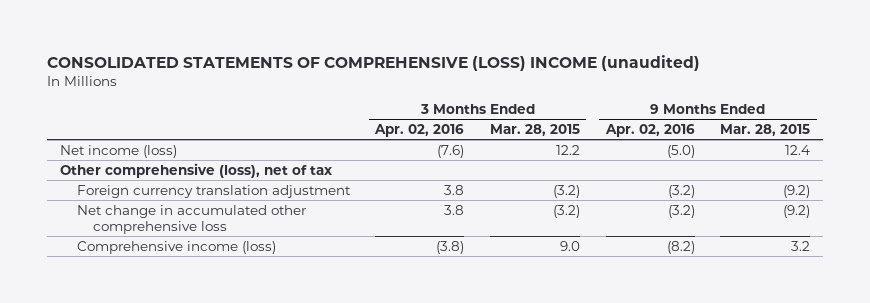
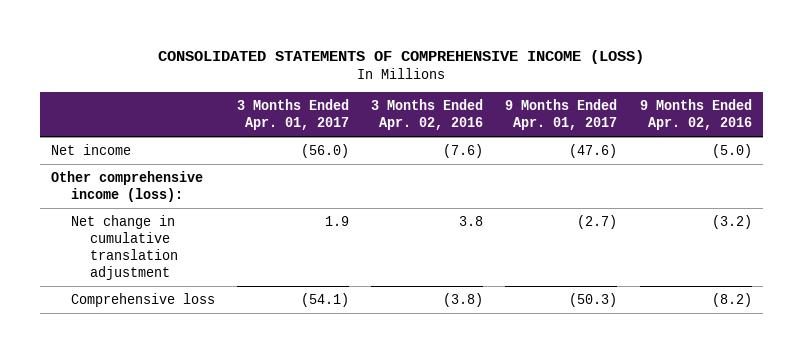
[46,54,700,71] CONSOLIDATED STATEMENTS OF COMPREHENSIVE (LOSS) INCOME (unaudited) -> [158,49,645,64] CONSOLIDATED STATEMENTS OF COMPREHENSIVE INCOME (LOSS)
[489,124,580,137] Mar. 28, 2015 -> none
[720,124,811,137] Mar. 28, 2015 -> none
none -> [236,99,349,131] 3 Months Ended Apr. 01, 2017
none -> [505,99,618,131] 9 Months Ended Apr. 01, 2017
[76,204,306,234] Net change in accumulated other comprehensive loss -> none
[59,144,177,158] Net income (loss) -> [50,143,131,155] Net income
[59,162,332,178] Other comprehensive (loss), net of tax -> [50,170,203,203] Other comprehensive income (loss):
[76,184,351,198] Foreign currency translation adjustment -> [70,214,179,281] Net change in cumulative translation adjustment
[76,240,276,254] Comprehensive income (loss) -> [70,292,215,307] Comprehensive loss

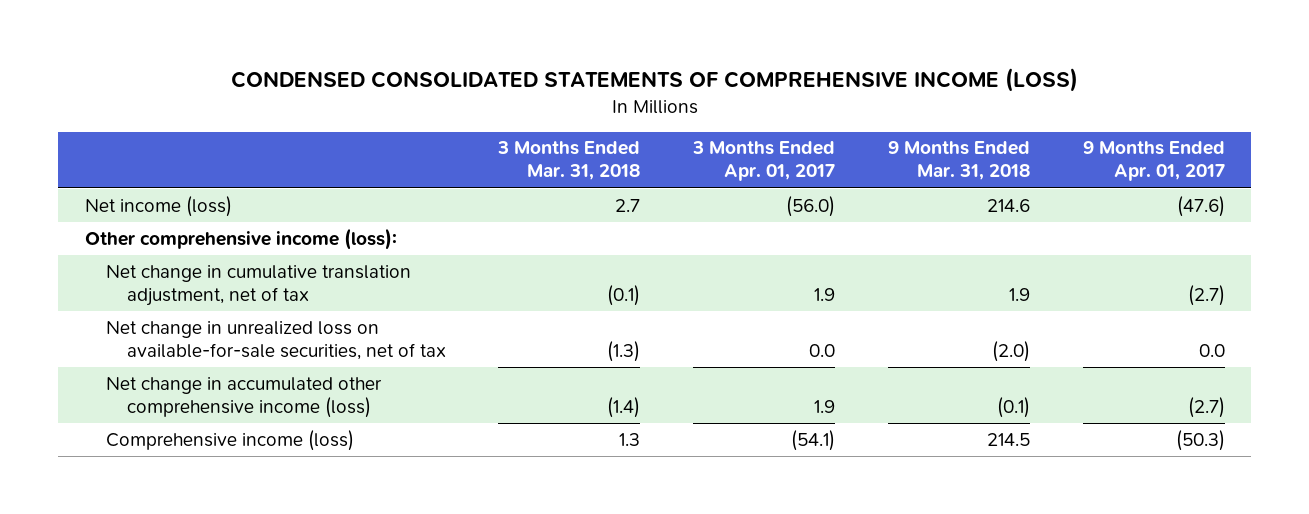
[158,49,645,64] CONSOLIDATED STATEMENTS OF COMPREHENSIVE INCOME (LOSS) -> [230,68,1078,93] CONDENSED CONSOLIDATED STATEMENTS OF COMPREHENSIVE INCOME (LOSS)
[371,99,484,131] 3 Months Ended Apr. 02, 2016 -> none
[639,99,752,131] 9 Months Ended Apr. 02, 2016 -> none
none -> [497,141,641,181] 3 Months Ended Mar. 31, 2018
none -> [887,141,1030,181] 9 Months Ended Mar. 31, 2018
[50,143,131,155] Net income -> [84,195,232,217] Net income (loss)
[70,214,179,281] Net change in cumulative translation adjustment -> [105,264,411,306] Net change in cumulative translation adjustment, net of tax
none -> [105,320,446,360] Net change in unrealized loss on available-for-sale securities, net of tax
none -> [105,376,382,418] Net change in accumulated other comprehensive income (loss)
[70,292,215,307] Comprehensive loss -> [105,429,354,451] Comprehensive income (loss)

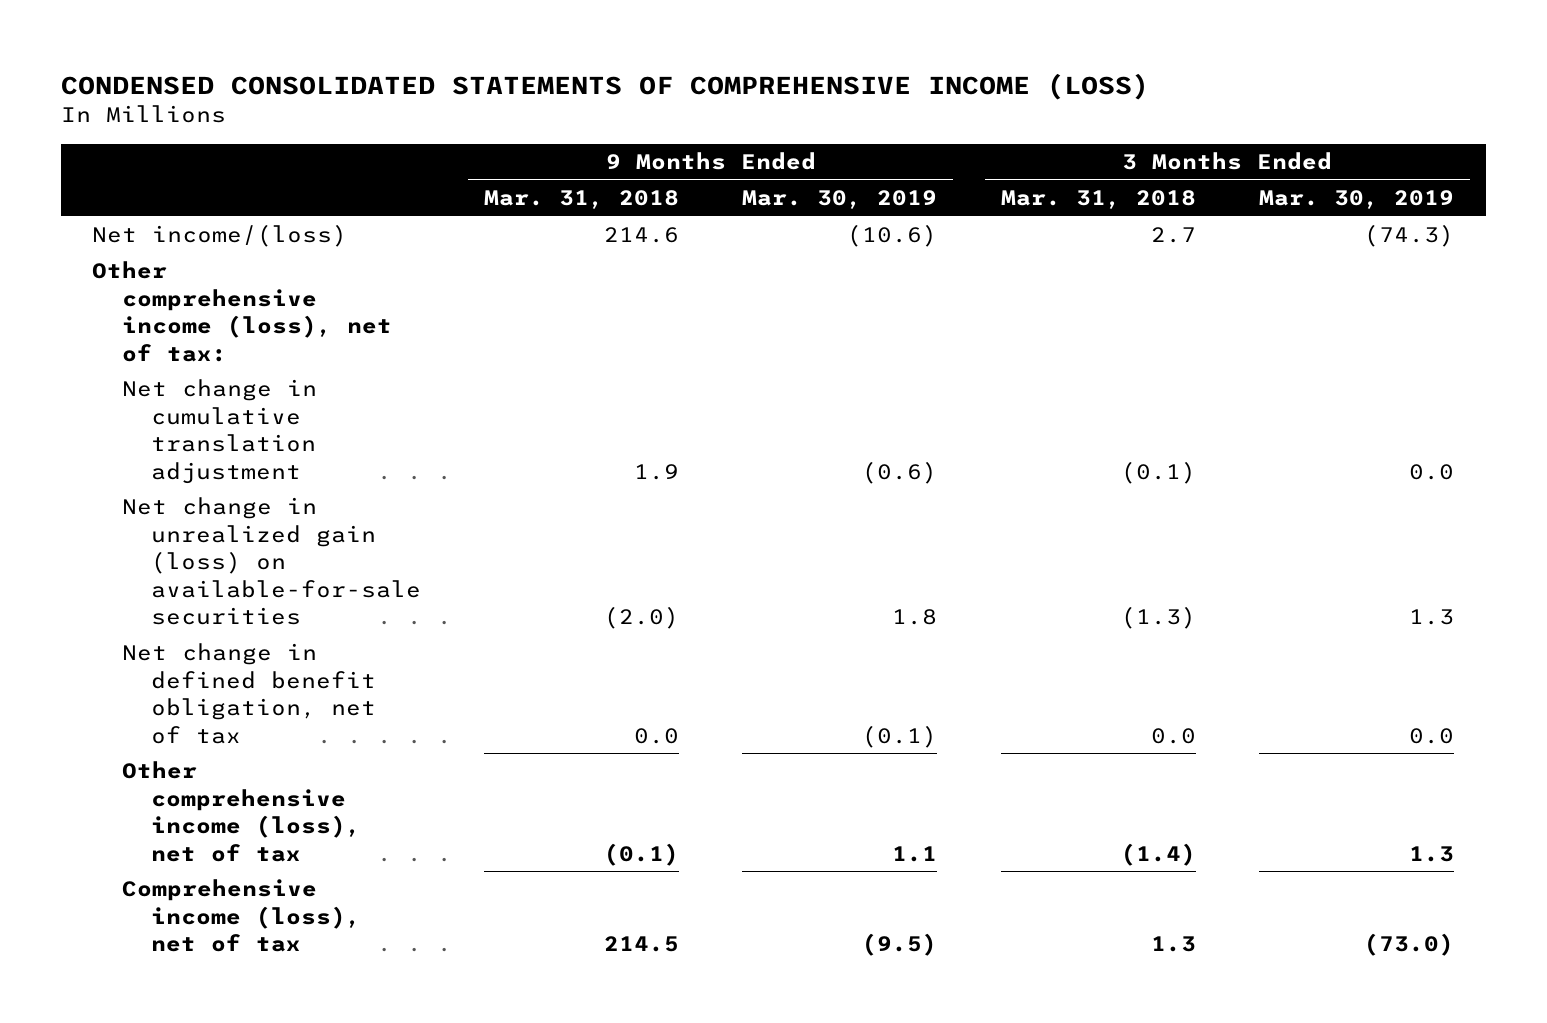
[692,141,836,182] 3 Months Ended Apr. 01, 2017 -> none
[1082,141,1225,182] 9 Months Ended Apr. 01, 2017 -> none
none -> [742,190,938,210] Mar. 30, 2019
none -> [1259,190,1455,210] Mar. 30, 2019
[84,195,232,217] Net income (loss) -> [92,224,348,248] Net income/(loss)
[84,227,397,250] Other comprehensive income (loss): -> [92,261,392,362] Other comprehensive income (loss), net of tax:
[105,264,411,306] Net change in cumulative translation adjustment, net of tax -> [121,379,317,484] Net change in cumulative translation adjustment
[105,320,446,360] Net change in unrealized loss on available-for-sale securities, net of tax -> [121,497,421,626] Net change in unrealized gain (loss) on available-for-sale securities
none -> [121,643,376,744] Net change in defined benefit obligation, net of tax
[105,376,382,418] Net change in accumulated other comprehensive income (loss) -> [121,761,361,862] Other comprehensive income (loss), net of tax
[105,429,354,451] Comprehensive income (loss) -> [121,879,361,953] Comprehensive income (loss), net of tax

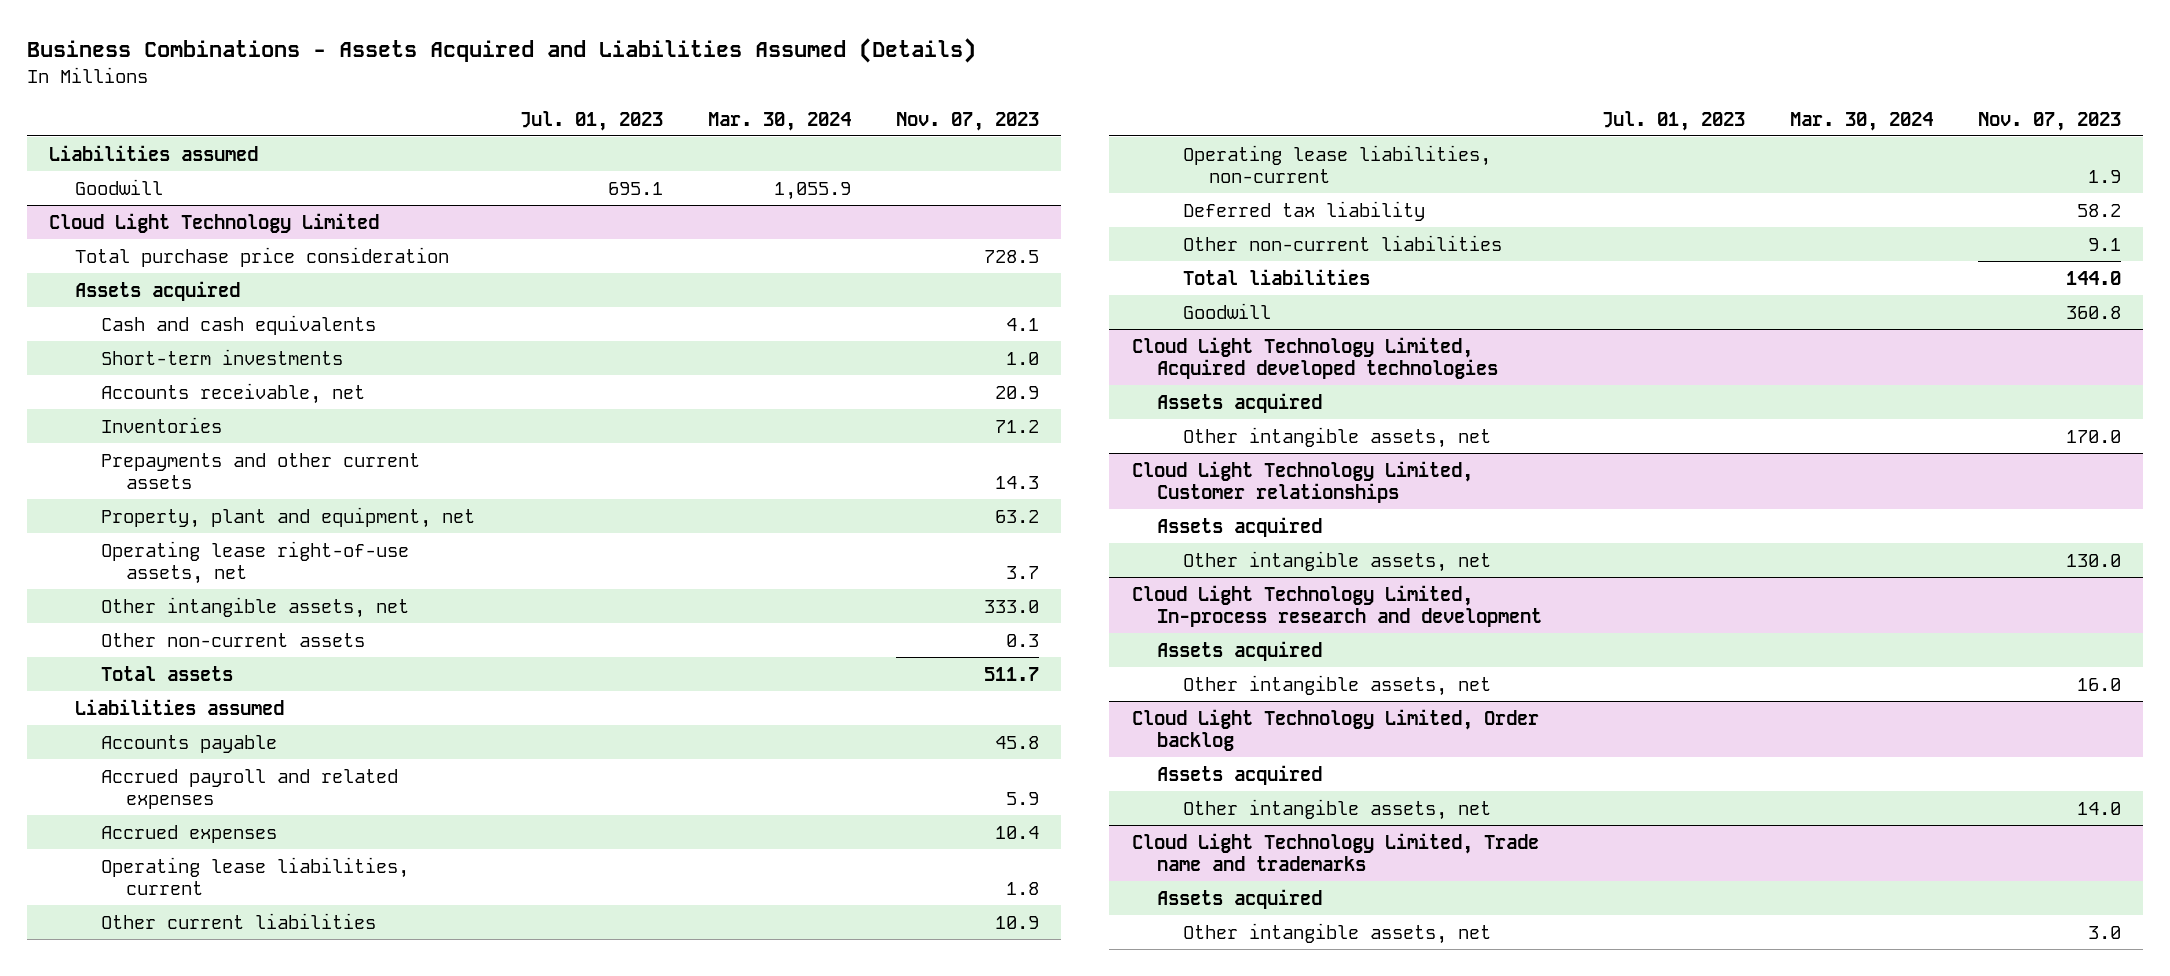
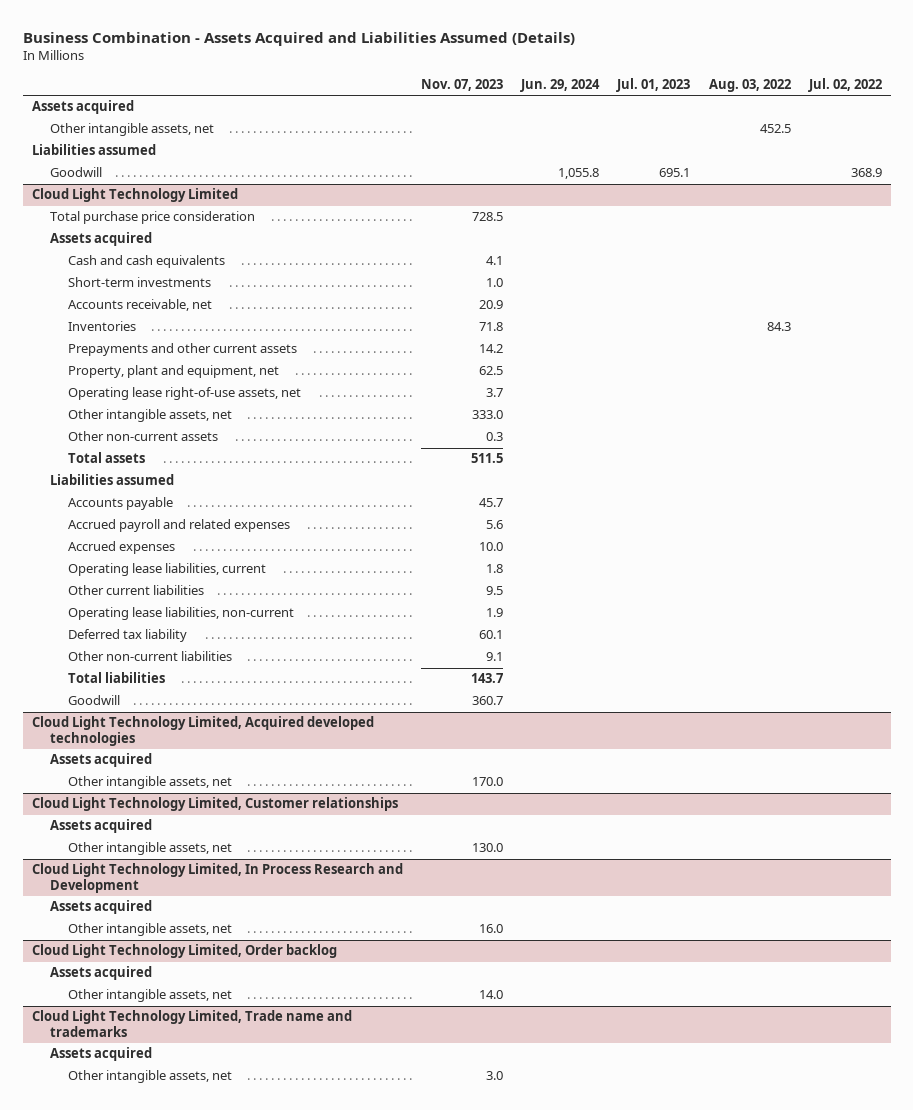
[26,37,976,63] Business Combinations - Assets Acquired and Liabilities Assumed (Details) -> [22,31,575,46] Business Combination - Assets Acquired and Liabilities Assumed (Details)
[707,111,851,131] Mar. 30, 2024 -> none
none -> [520,78,601,92] Jun. 29, 2024
none -> [708,78,791,92] Aug. 03, 2022
none -> [807,77,882,92] Jul. 02, 2022
none -> [31,100,134,115] Assets acquired
none -> [49,123,214,137] Other intangible assets, net
[994,419,1039,433] 71.2 -> [478,322,503,332] 71.8
[994,476,1039,490] 14.3 -> [478,344,503,354] 14.2
[994,509,1039,523] 63.2 -> [478,366,503,376] 62.5
[983,666,1039,681] 511.7 -> [470,453,503,464] 511.5
[994,735,1039,749] 45.8 -> [478,498,503,508] 45.7
[1005,792,1039,806] 5.9 -> [485,520,503,530] 5.6
[994,825,1039,839] 10.4 -> [478,542,503,552] 10.0
[994,915,1039,929] 10.9 -> [485,586,503,596] 9.5
[2076,203,2121,217] 58.2 -> [478,630,503,640] 60.1
[2065,270,2121,285] 144.0 -> [470,673,503,684] 143.7
[2065,305,2121,319] 360.8 -> [471,696,503,706] 360.7
[1131,584,1543,628] Cloud Light Technology Limited, In-process research and development -> [31,863,403,894] Cloud Light Technology Limited, In Process Research and Development

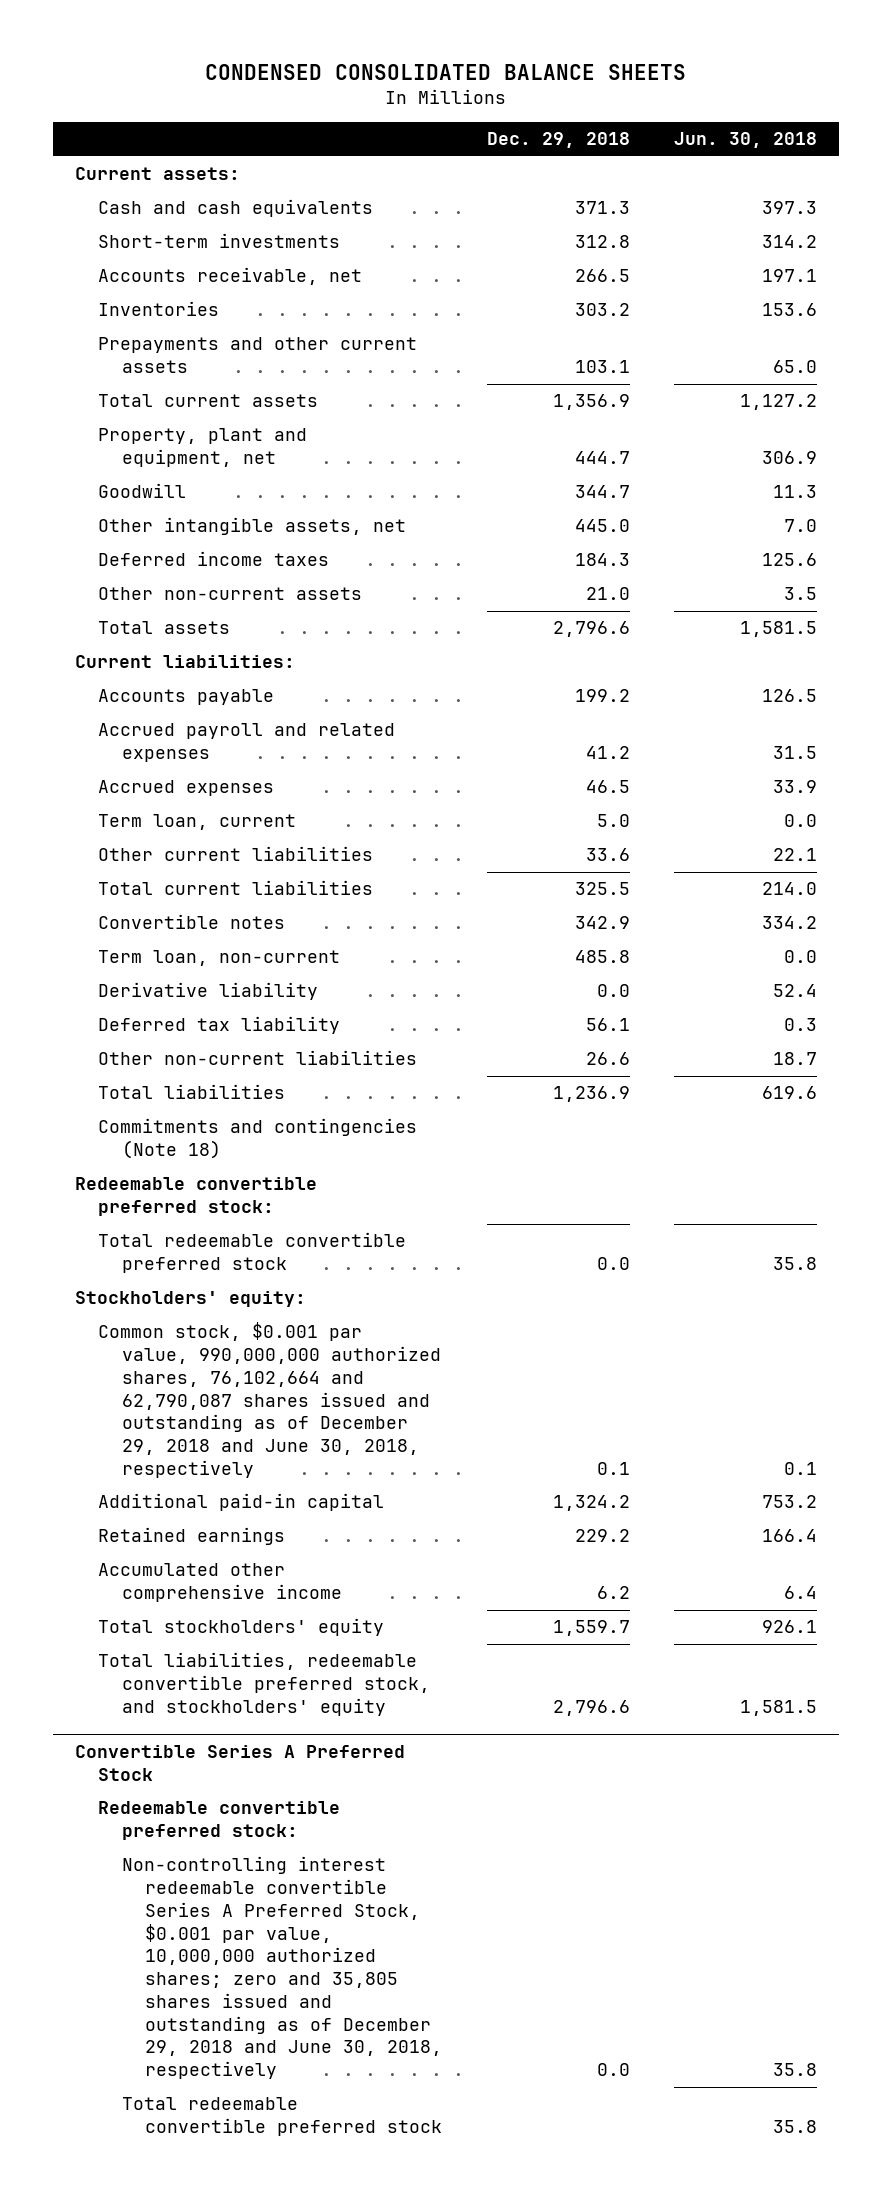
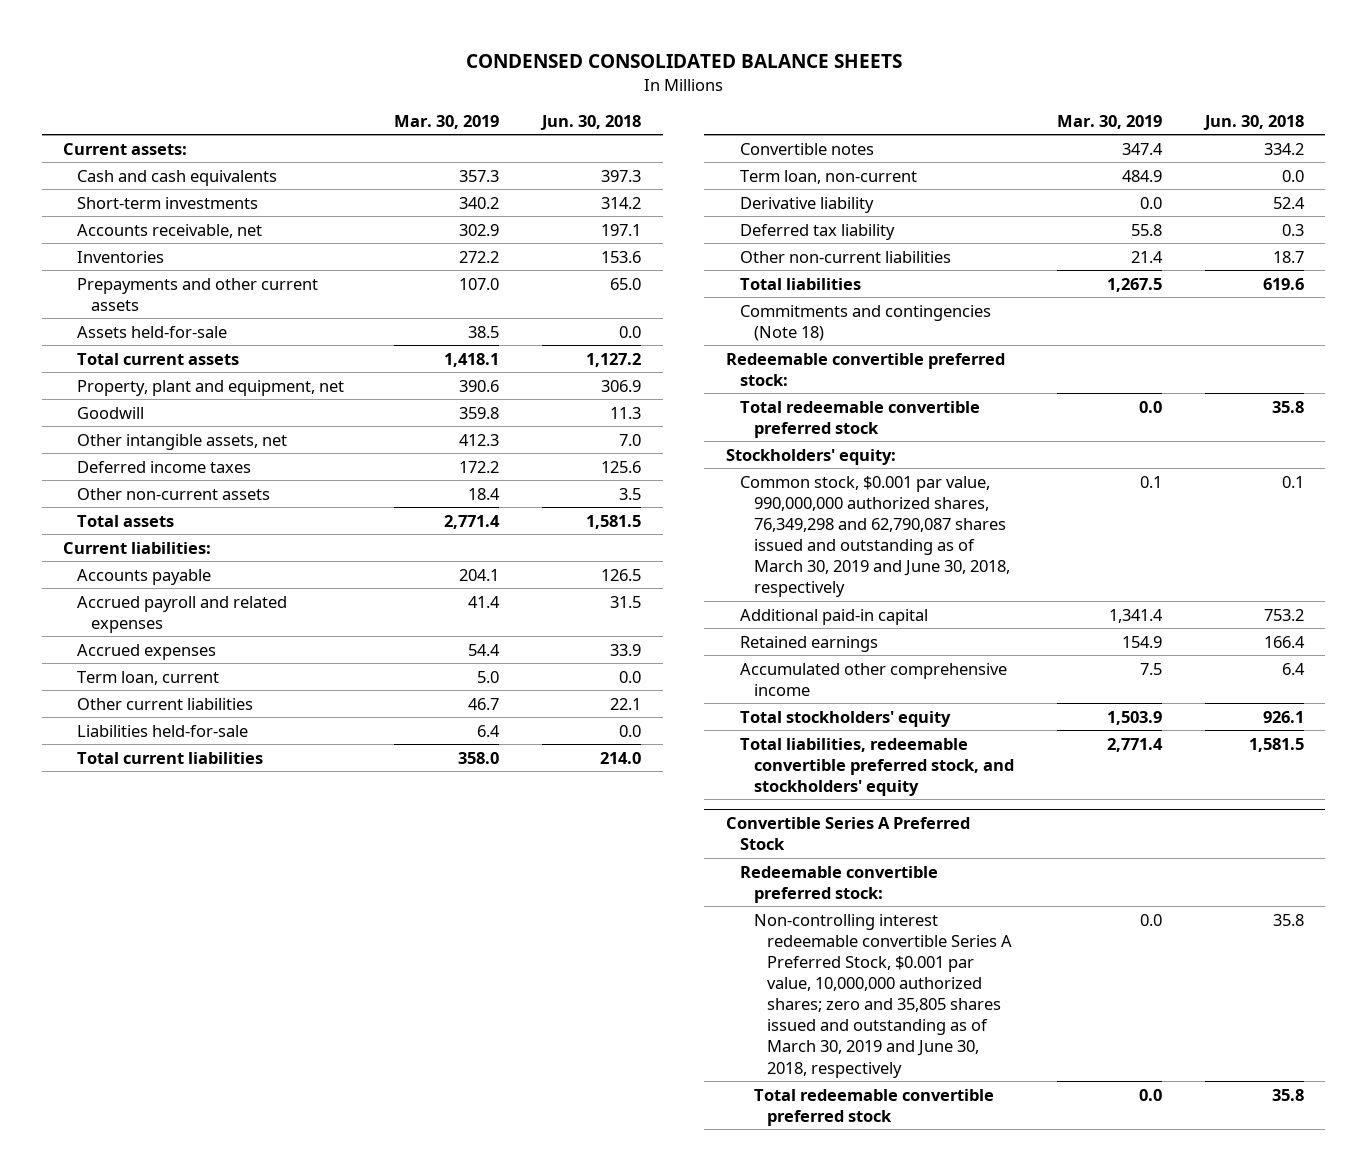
[486,132,630,149] Dec. 29, 2018 -> none
none -> [394,114,500,129] Mar. 30, 2019
none -> [77,325,228,338] Assets held-for-sale
none -> [77,724,249,737] Liabilities held-for-sale
[98,1322,441,1478] Common stock, $0.001 par value, 990,000,000 authorized shares, 76,102,664 and 62,790,087 shares issued and outstanding as of December 29, 2018 and June 30, 2018, respectively -> [739,475,1010,598] Common stock, $0.001 par value, 990,000,000 authorized shares, 76,349,298 and 62,790,087 shares issued and outstanding as of March 30, 2019 and June 30, 2018, respectively
[121,1856,443,2080] Non-controlling interest redeemable convertible Series A Preferred Stock, $0.001 par value, 10,000,000 authorized shares; zero and 35,805 shares issued and outstanding as of December 29, 2018 and June 30, 2018, respectively -> [753,913,1013,1078] Non-controlling interest redeemable convertible Series A Preferred Stock, $0.001 par value, 10,000,000 authorized shares; zero and 35,805 shares issued and outstanding as of March 30, 2019 and June 30, 2018, respectively

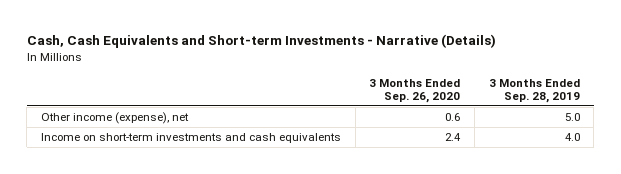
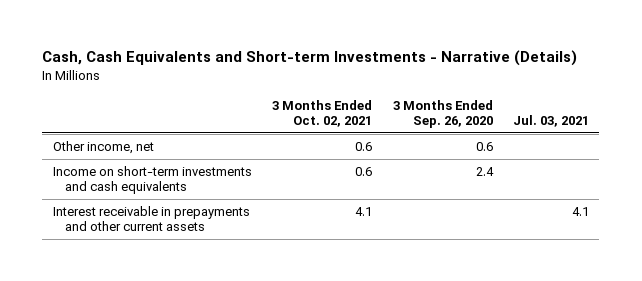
[488,78,580,104] 3 Months Ended Sep. 28, 2019 -> none
none -> [272,99,373,127] 3 Months Ended Oct. 02, 2021
none -> [513,114,590,127] Jul. 03, 2021
[41,112,190,125] Other income (expense), net -> [52,140,154,154] Other income, net
none -> [52,205,250,232] Interest receivable in prepayments and other current assets

